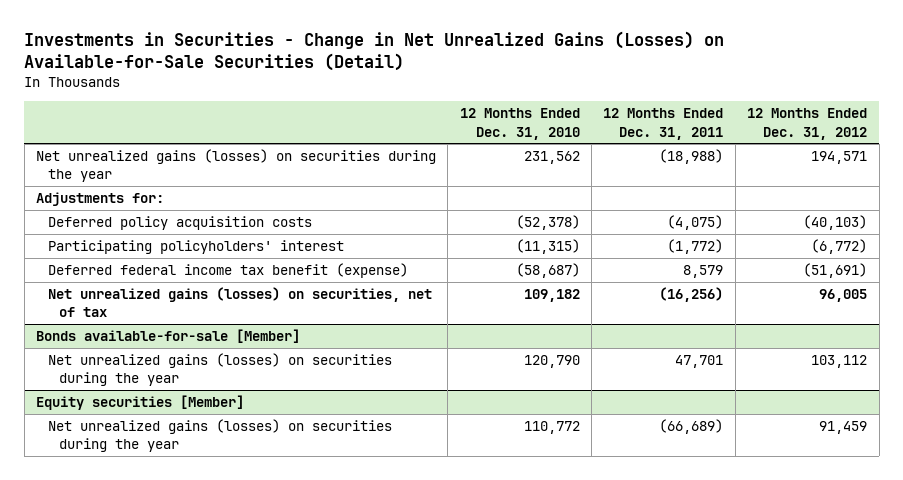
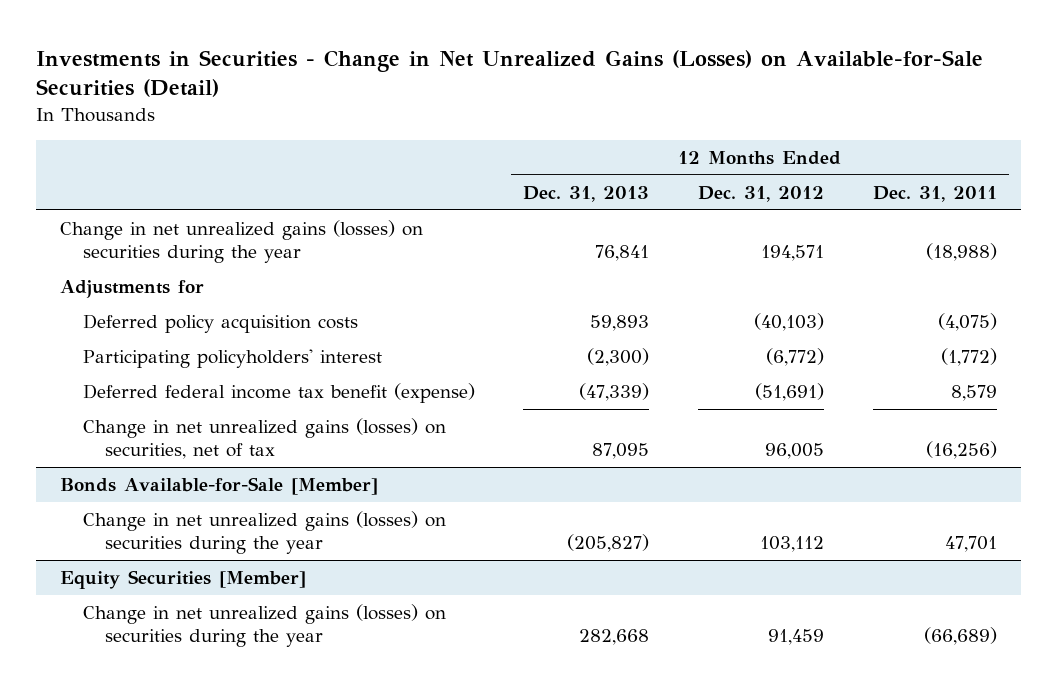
[459,108,580,140] 12 Months Ended Dec. 31, 2010 -> none
none -> [523,185,650,202] Dec. 31, 2013
[35,149,436,183] Net unrealized gains (losses) on securities during the year -> [60,220,424,264] Change in net unrealized gains (losses) on securities during the year
[35,192,164,207] Adjustments for: -> [60,280,205,299] Adjustments for
[47,287,432,318] Net unrealized gains (losses) on securities, net of tax -> [82,418,446,460] Change in net unrealized gains (losses) on securities, net of tax
[35,329,300,344] Bonds available-for-sale [Member] -> [60,477,379,496] Bonds Available-for-Sale [Member]
[47,353,392,387] Net unrealized gains (losses) on securities during the year -> [82,511,446,555] Change in net unrealized gains (losses) on securities during the year
[35,395,244,411] Equity securities [Member] -> [60,570,307,590] Equity Securities [Member]
[47,419,392,453] Net unrealized gains (losses) on securities during the year -> [82,604,446,648] Change in net unrealized gains (losses) on securities during the year

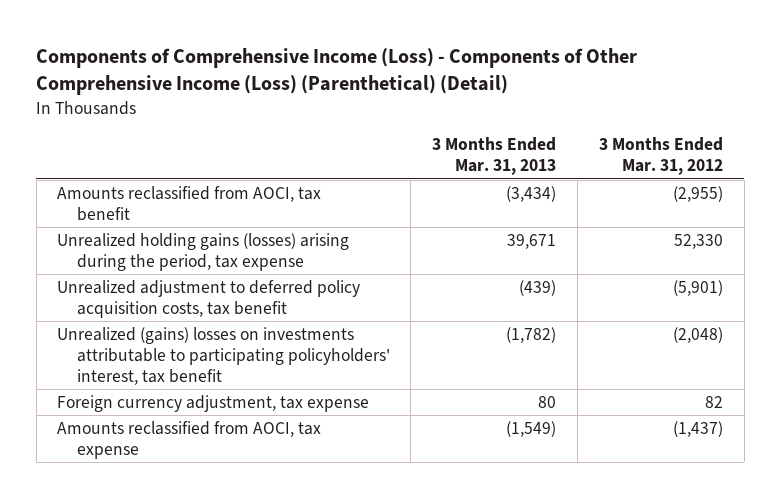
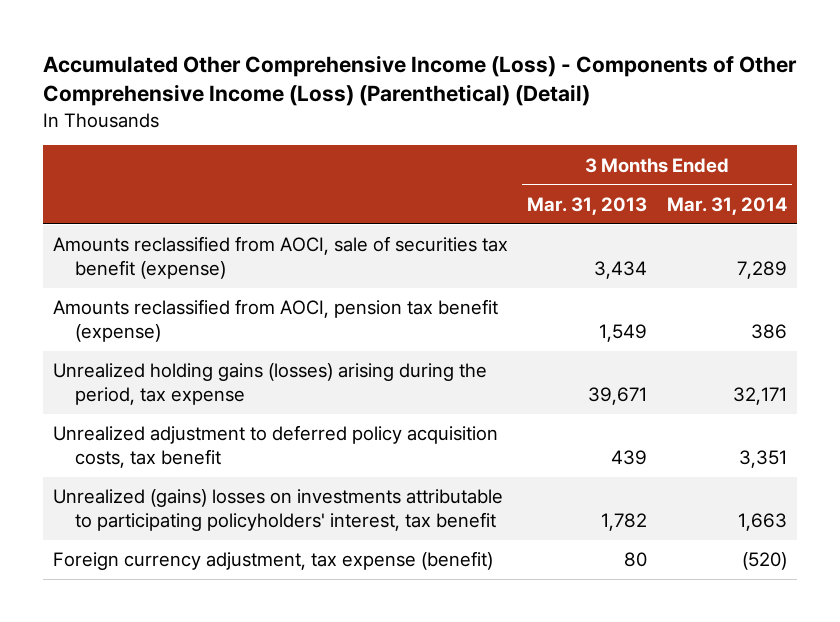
[36,48,638,96] Components of Comprehensive Income (Loss) - Components of Other Comprehensive Income (Loss) (Parenthetical) (Detail) -> [42,55,797,107] Accumulated Other Comprehensive Income (Loss) - Components of Other Comprehensive Income (Loss) (Parenthetical) (Detail)
[598,137,723,176] 3 Months Ended Mar. 31, 2012 -> none
none -> [666,196,787,215] Mar. 31, 2014
none -> [52,236,508,280] Amounts reclassified from AOCI, sale of securities tax benefit (expense)
[57,185,322,222] Amounts reclassified from AOCI, tax benefit -> [52,299,498,343] Amounts reclassified from AOCI, pension tax benefit (expense)
[506,185,557,202] (3,434) -> [599,324,648,343] 1,549
[57,420,322,460] Amounts reclassified from AOCI, tax expense -> none
[519,279,557,296] (439) -> [611,450,648,466] 439
[506,326,557,343] (1,782) -> [601,513,648,532] 1,782
[57,394,370,412] Foreign currency adjustment, tax expense -> [52,551,493,571] Foreign currency adjustment, tax expense (benefit)

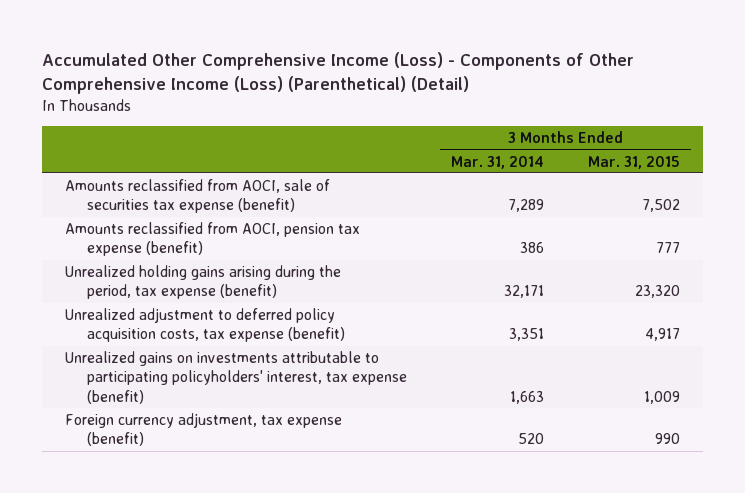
[527,196,648,215] Mar. 31, 2013 -> none
none -> [588,155,681,169] Mar. 31, 2015
[52,236,508,280] Amounts reclassified from AOCI, sale of securities tax benefit (expense) -> [64,178,330,214] Amounts reclassified from AOCI, sale of securities tax expense (benefit)
[52,299,498,343] Amounts reclassified from AOCI, pension tax benefit (expense) -> [64,221,360,257] Amounts reclassified from AOCI, pension tax expense (benefit)
[52,363,487,406] Unrealized holding gains (losses) arising during the period, tax expense -> [64,264,341,300] Unrealized holding gains arising during the period, tax expense (benefit)
[52,425,498,469] Unrealized adjustment to deferred policy acquisition costs, tax benefit -> [64,307,345,343] Unrealized adjustment to deferred policy acquisition costs, tax expense (benefit)
[52,489,503,532] Unrealized (gains) losses on investments attributable to participating policyholders' interest, tax benefit -> [64,350,407,404] Unrealized gains on investments attributable to participating policyholders' interest, tax expense (benefit)
[741,552,787,571] (520) -> [517,433,544,445] 520

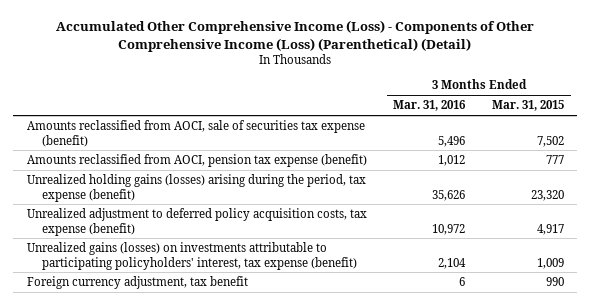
[450,155,544,169] Mar. 31, 2014 -> none
none -> [393,100,467,112] Mar. 31, 2016
[64,264,341,300] Unrealized holding gains arising during the period, tax expense (benefit) -> [26,174,366,202] Unrealized holding gains (losses) arising during the period, tax expense (benefit)
[64,350,407,404] Unrealized gains on investments attributable to participating policyholders' interest, tax expense (benefit) -> [26,242,358,270] Unrealized gains (losses) on investments attributable to participating policyholders' interest, tax expense (benefit)
[64,412,342,447] Foreign currency adjustment, tax expense (benefit) -> [26,276,248,290] Foreign currency adjustment, tax benefit

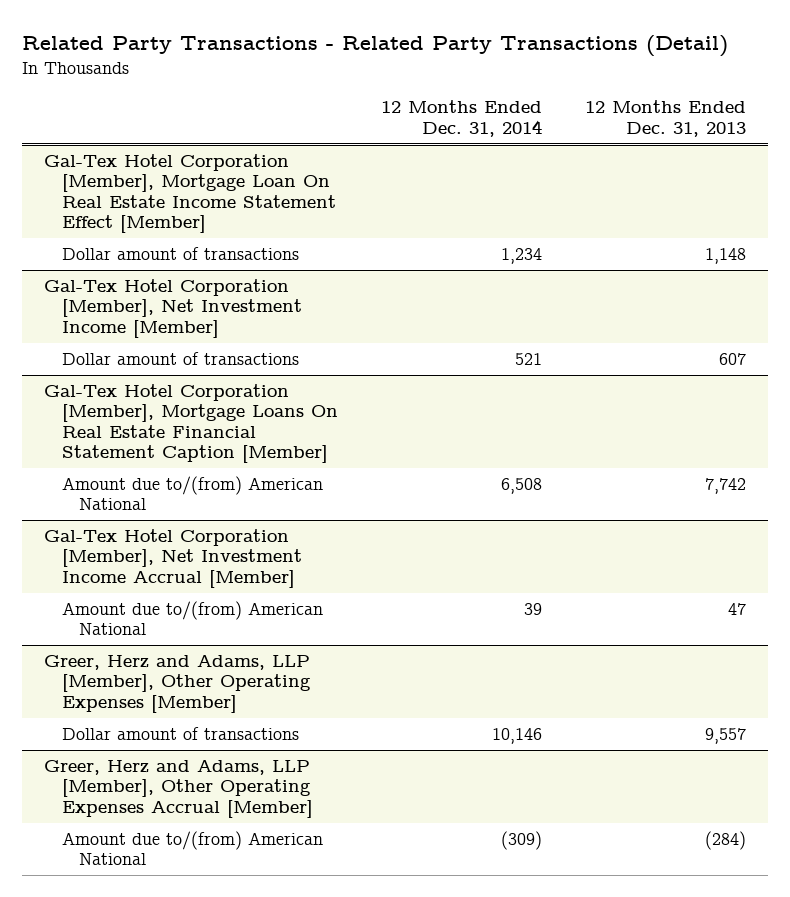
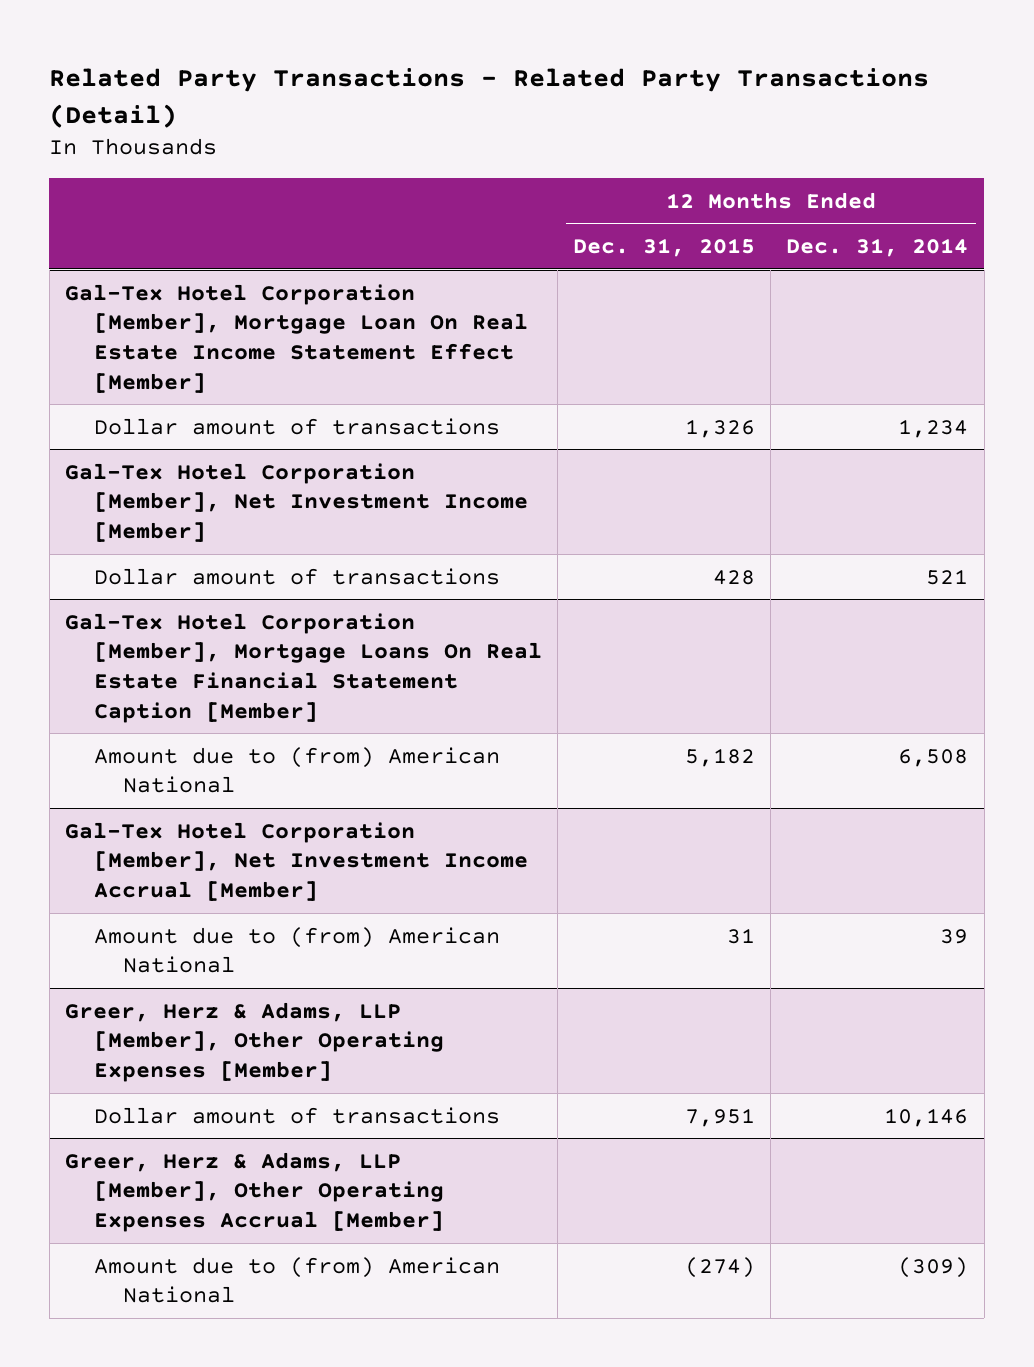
[585,100,747,137] 12 Months Ended Dec. 31, 2013 -> none
none -> [573,237,756,257] Dec. 31, 2015
[61,476,323,511] Amount due to/(from) American National -> [94,746,501,794] Amount due to (from) American National
[61,601,323,636] Amount due to/(from) American National -> [94,926,501,974] Amount due to (from) American National
[43,655,311,713] Greer, Herz and Adams, LLP [Member], Other Operating Expenses [Member] -> [65,1001,445,1083] Greer, Herz & Adams, LLP [Member], Other Operating Expenses [Member]
[43,760,313,818] Greer, Herz and Adams, LLP [Member], Other Operating Expenses Accrual [Member] -> [65,1151,445,1233] Greer, Herz & Adams, LLP [Member], Other Operating Expenses Accrual [Member]
[61,831,323,866] Amount due to/(from) American National -> [94,1256,501,1304] Amount due to (from) American National

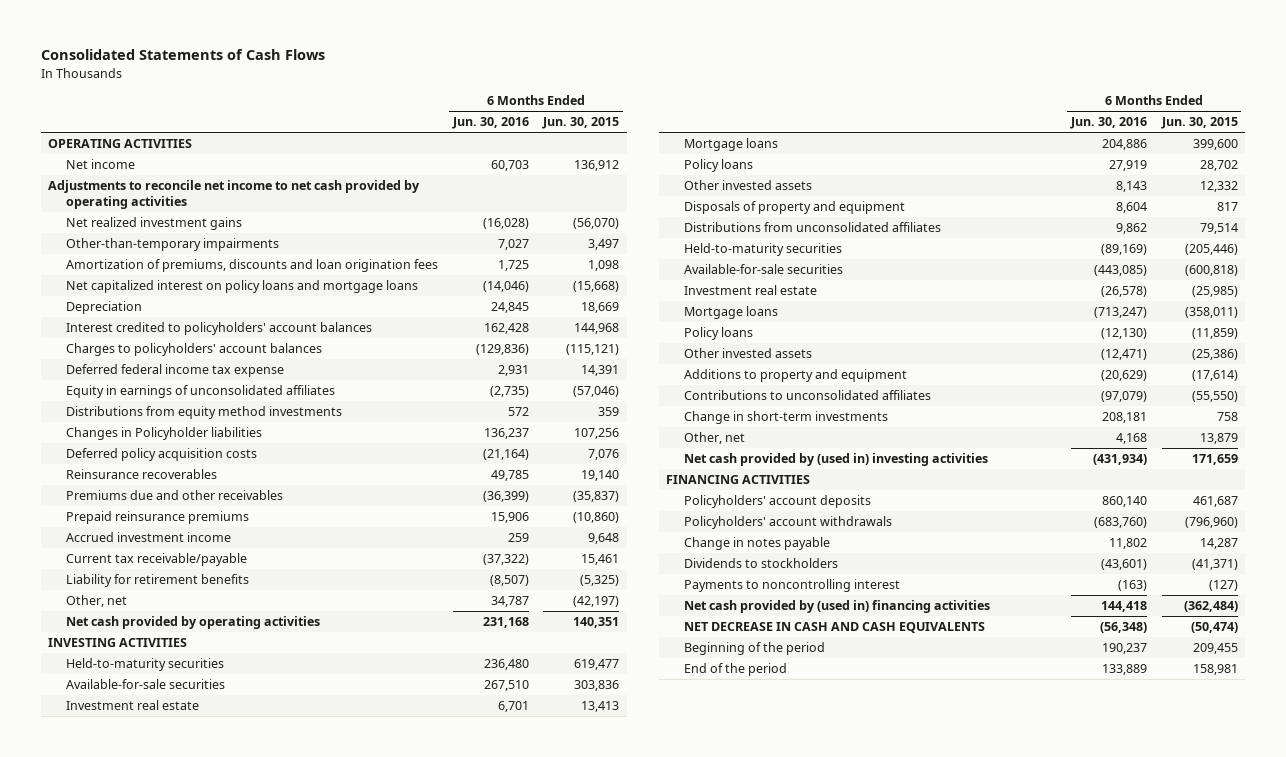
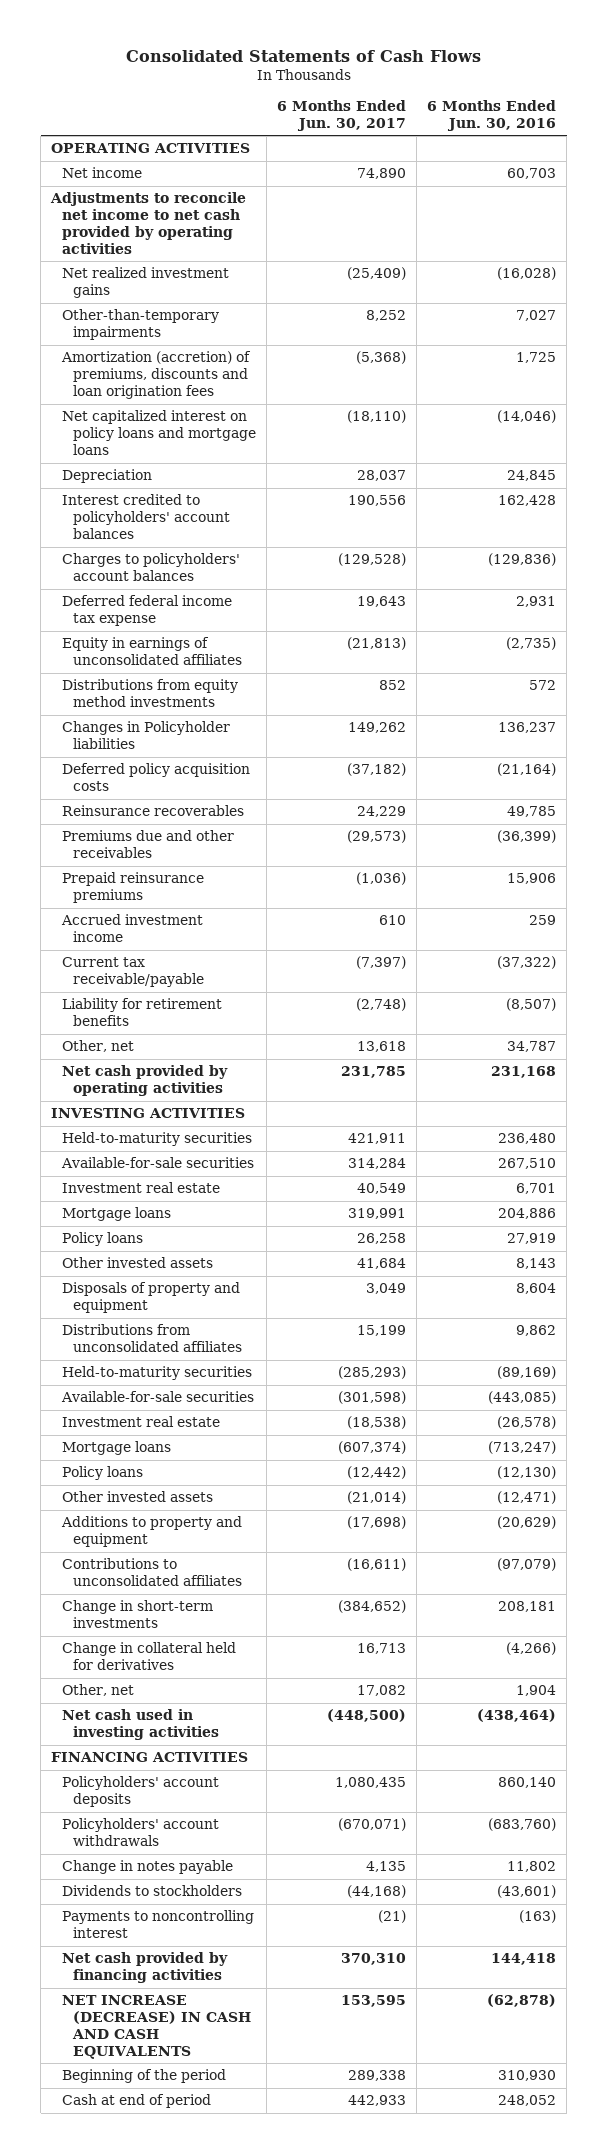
[542,117,620,130] Jun. 30, 2015 -> none
none -> [276,100,406,131] 6 Months Ended Jun. 30, 2017
[65,259,438,273] Amortization of premiums, discounts and loan origination fees -> [61,351,252,400] Amortization (accretion) of premiums, discounts and loan origination fees
none -> [62,1642,237,1671] Change in collateral held for derivatives
[1115,433,1147,445] 4,168 -> [516,1685,557,1697] 1,904
[683,453,988,467] Net cash provided by (used in) investing activities -> [62,1709,219,1741] Net cash used in investing activities
[1092,454,1147,466] (431,934) -> [477,1709,557,1723] (438,464)
[683,600,990,614] Net cash provided by (used in) financing activities -> [62,1952,229,1984] Net cash provided by financing activities
[683,622,985,634] NET DECREASE IN CASH AND CASH EQUIVALENTS -> [62,1995,251,2059] NET INCREASE (DECREASE) IN CASH AND CASH EQUIVALENTS
[1099,622,1147,634] (56,348) -> [487,1994,557,2008] (62,878)
[1101,643,1147,655] 190,237 -> [498,2070,557,2082] 310,930
[683,663,787,677] End of the period -> [62,2094,212,2109] Cash at end of period
[1101,664,1147,676] 133,889 -> [498,2095,557,2107] 248,052

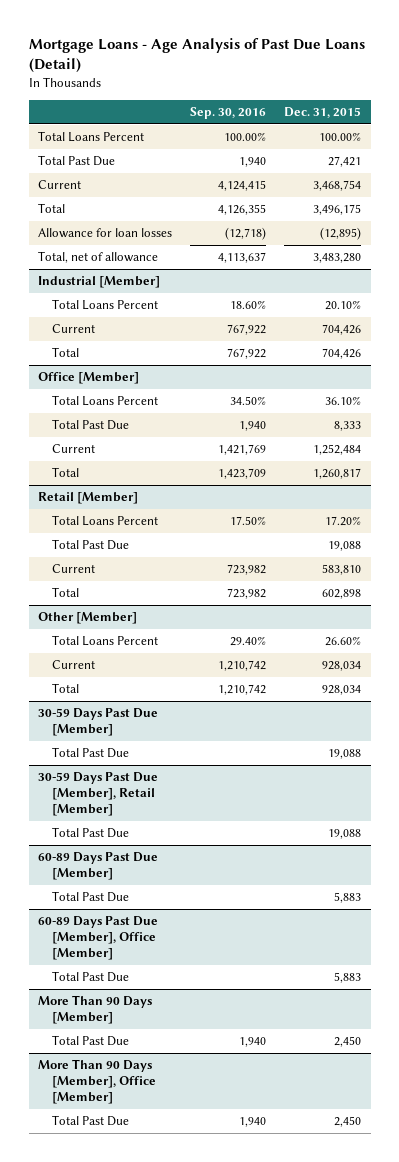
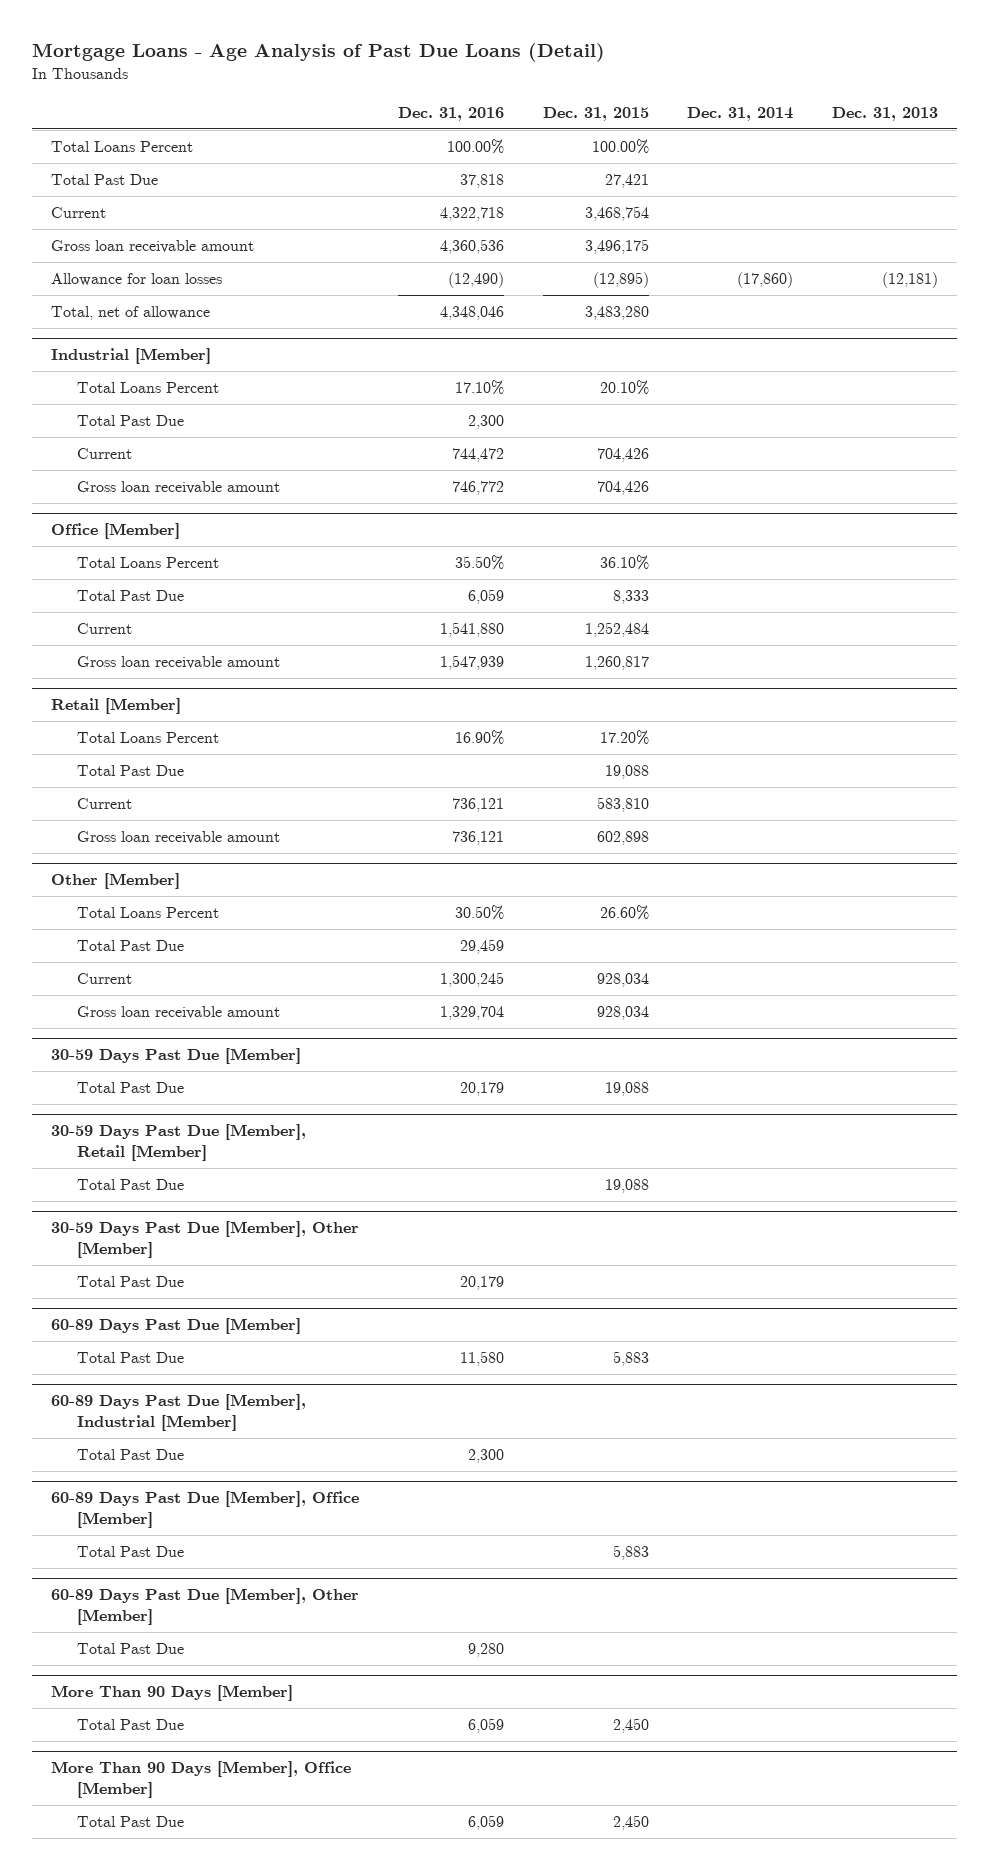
[190,106,267,119] Sep. 30, 2016 -> none
none -> [398,106,505,121] Dec. 31, 2016
none -> [687,106,794,121] Dec. 31, 2014
none -> [831,106,938,121] Dec. 31, 2013
[37,203,65,214] Total -> [51,240,255,254] Gross loan receivable amount
none -> [76,415,184,427] Total Past Due
[51,347,79,358] Total -> [76,481,280,495] Gross loan receivable amount
[51,467,79,478] Total -> [76,656,280,670] Gross loan receivable amount
[51,587,79,598] Total -> [76,831,280,845] Gross loan receivable amount
none -> [76,940,184,952] Total Past Due
[51,683,79,694] Total -> [76,1006,280,1020] Gross loan receivable amount
none -> [51,1221,360,1258] 30-59 Days Past Due [Member], Other [Member]
none -> [76,1276,184,1288] Total Past Due
none -> [51,1394,307,1431] 60-89 Days Past Due [Member], Industrial [Member]
none -> [76,1449,184,1461] Total Past Due
none -> [51,1588,360,1625] 60-89 Days Past Due [Member], Other [Member]
none -> [76,1643,184,1655] Total Past Due

